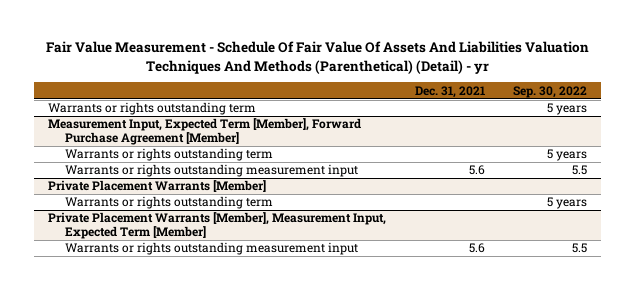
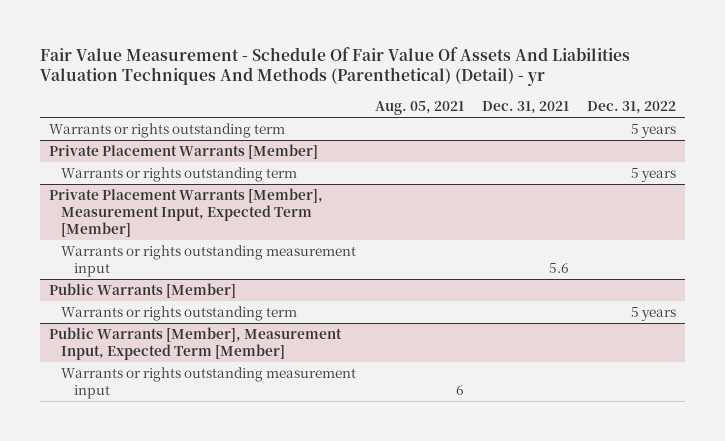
[513,85,588,98] Sep. 30, 2022 -> none
none -> [374,100,464,115] Aug. 05, 2021
none -> [587,100,677,114] Dec. 31, 2022
[48,118,362,146] Measurement Input, Expected Term [Member], Forward Purchase Agreement [Member] -> none
[65,148,274,162] Warrants or rights outstanding term -> none
[65,164,359,178] Warrants or rights outstanding measurement input -> none
none -> [48,283,236,299] Public Warrants [Member]
none -> [61,306,298,322] Warrants or rights outstanding term
none -> [48,327,342,360] Public Warrants [Member], Measurement Input, Expected Term [Member]
none -> [61,367,357,399] Warrants or rights outstanding measurement input

